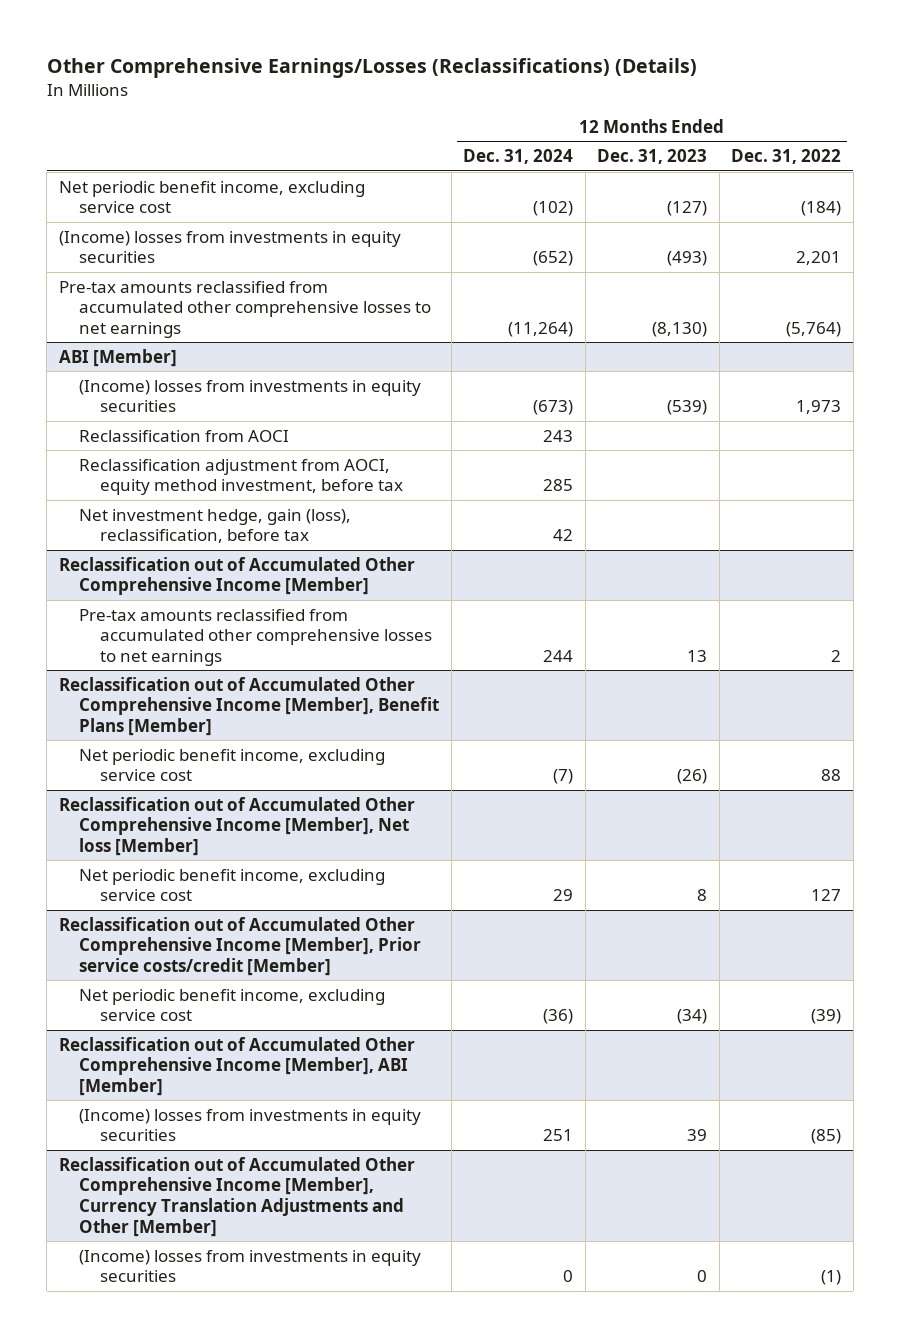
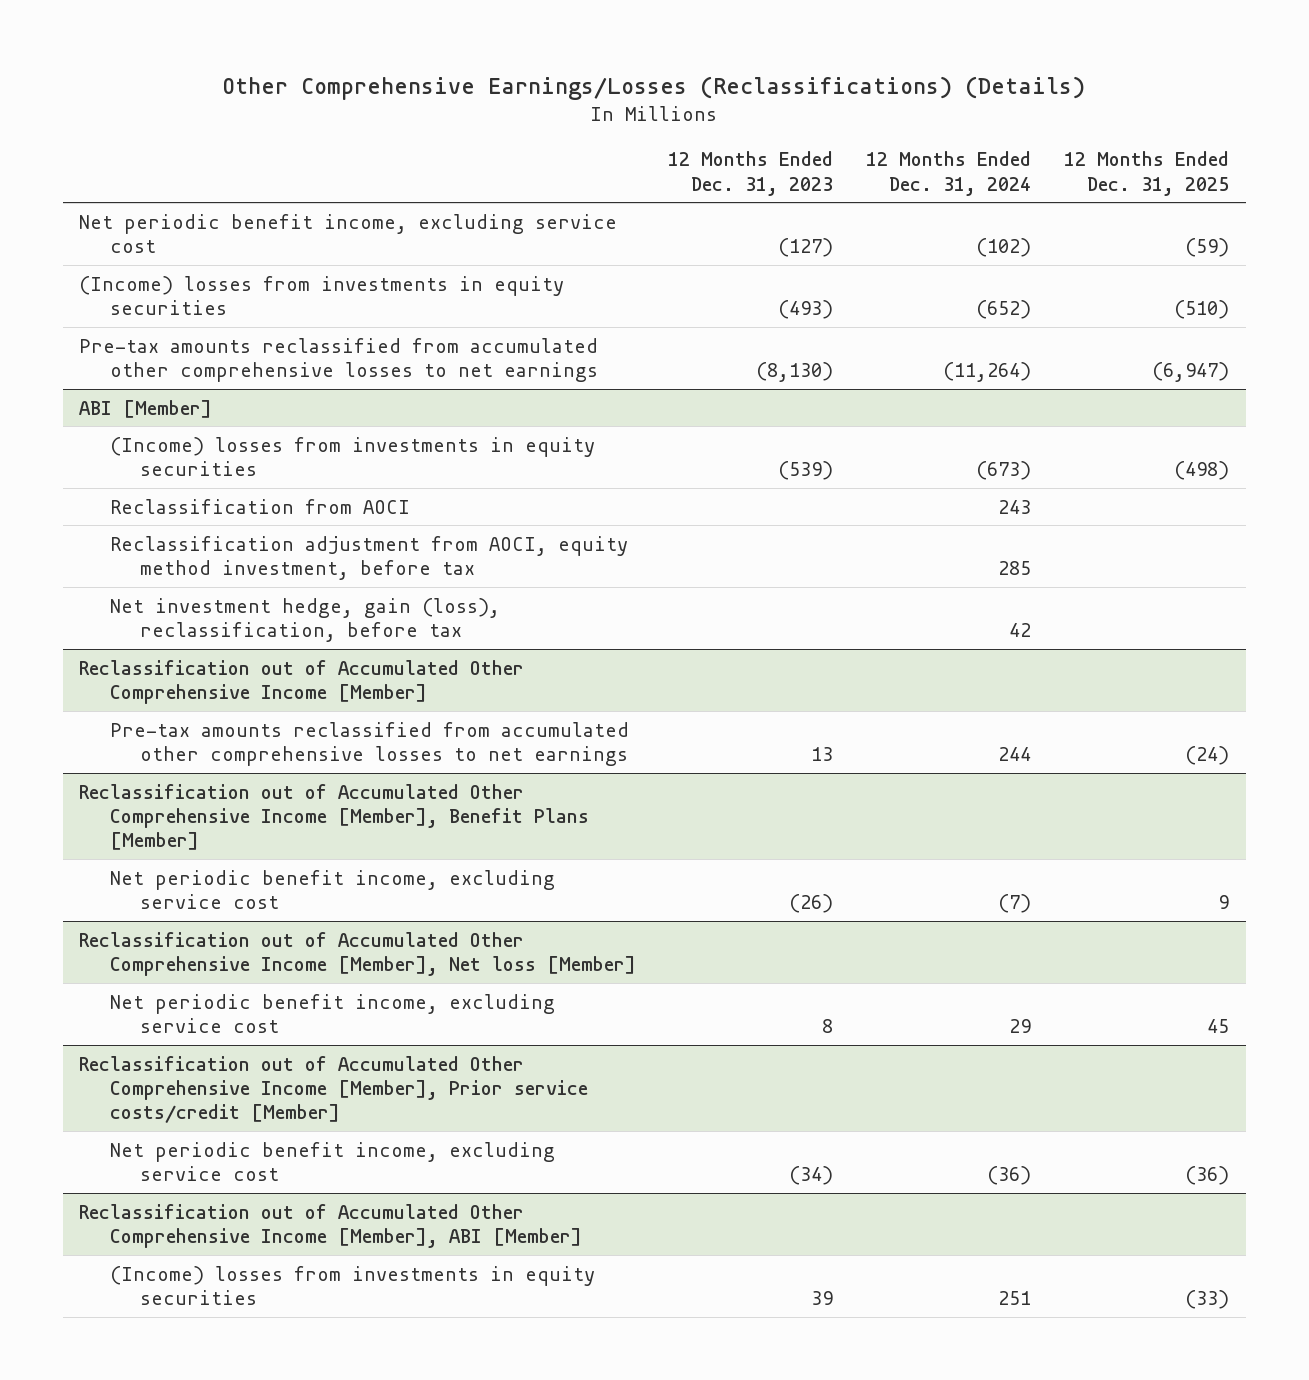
[731,149,842,165] Dec. 31, 2022 -> none
none -> [1064,151,1230,196] 12 Months Ended Dec. 31, 2025
[58,1156,415,1237] Reclassification out of Accumulated Other Comprehensive Income [Member], Currency Translation Adjustments and Other [Member] -> none
[79,1249,422,1283] (Income) losses from investments in equity securities -> none

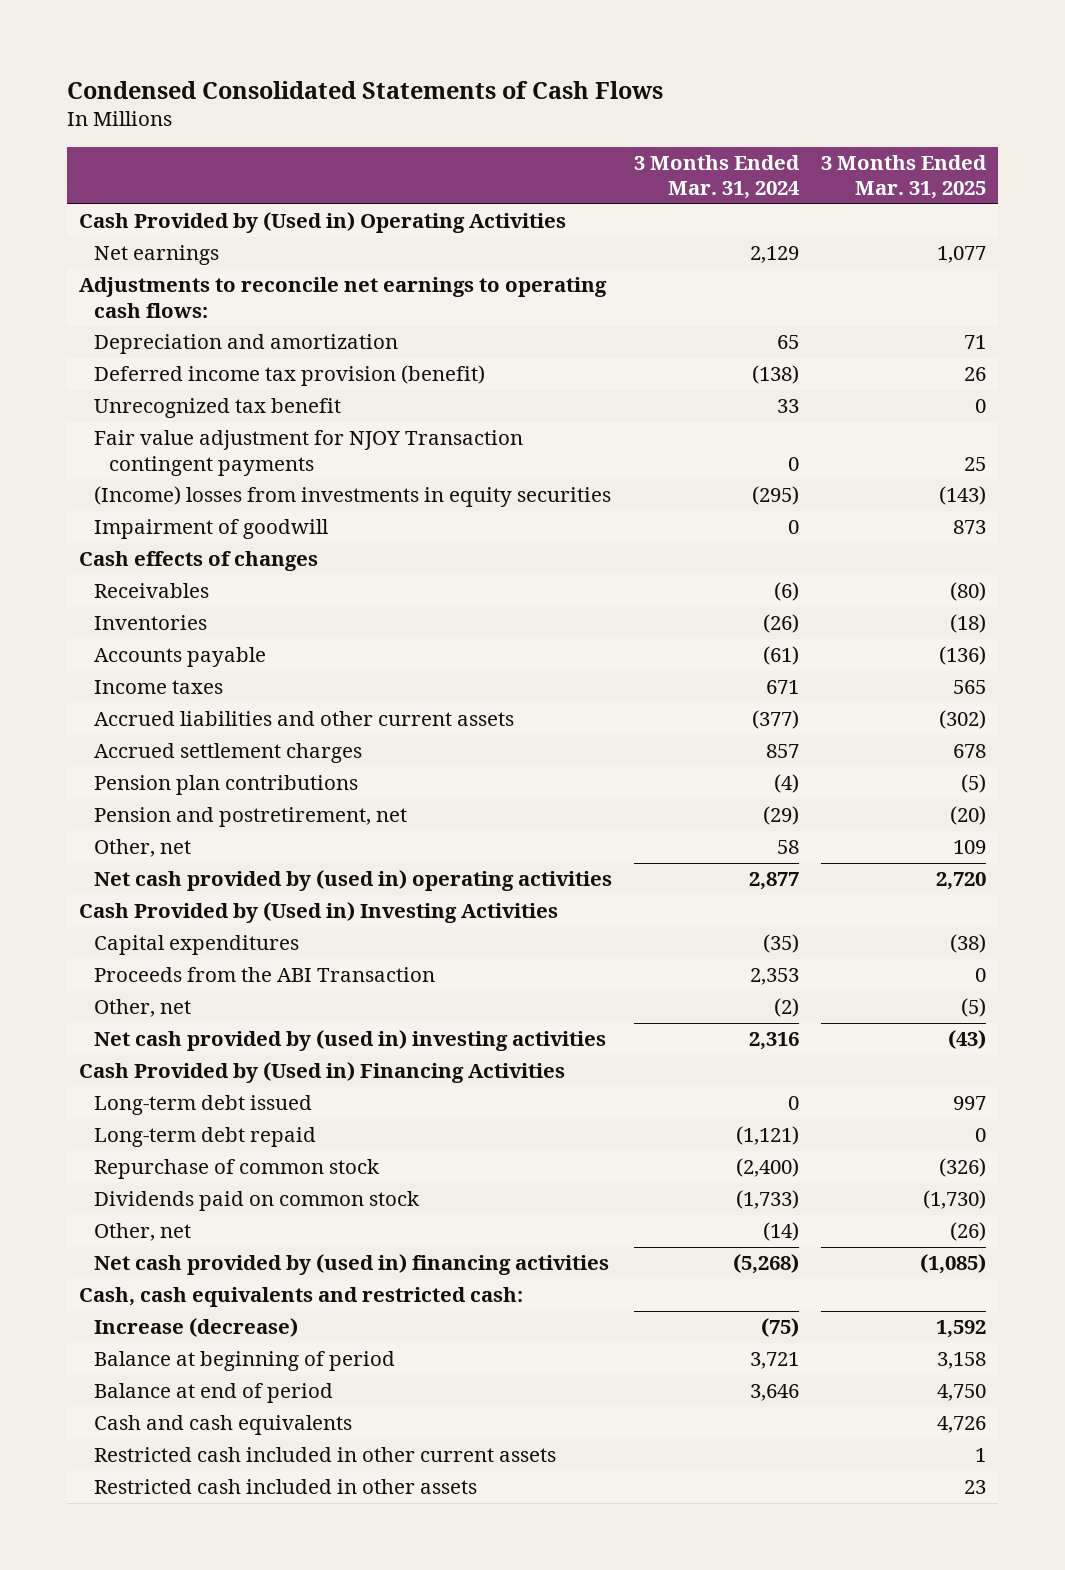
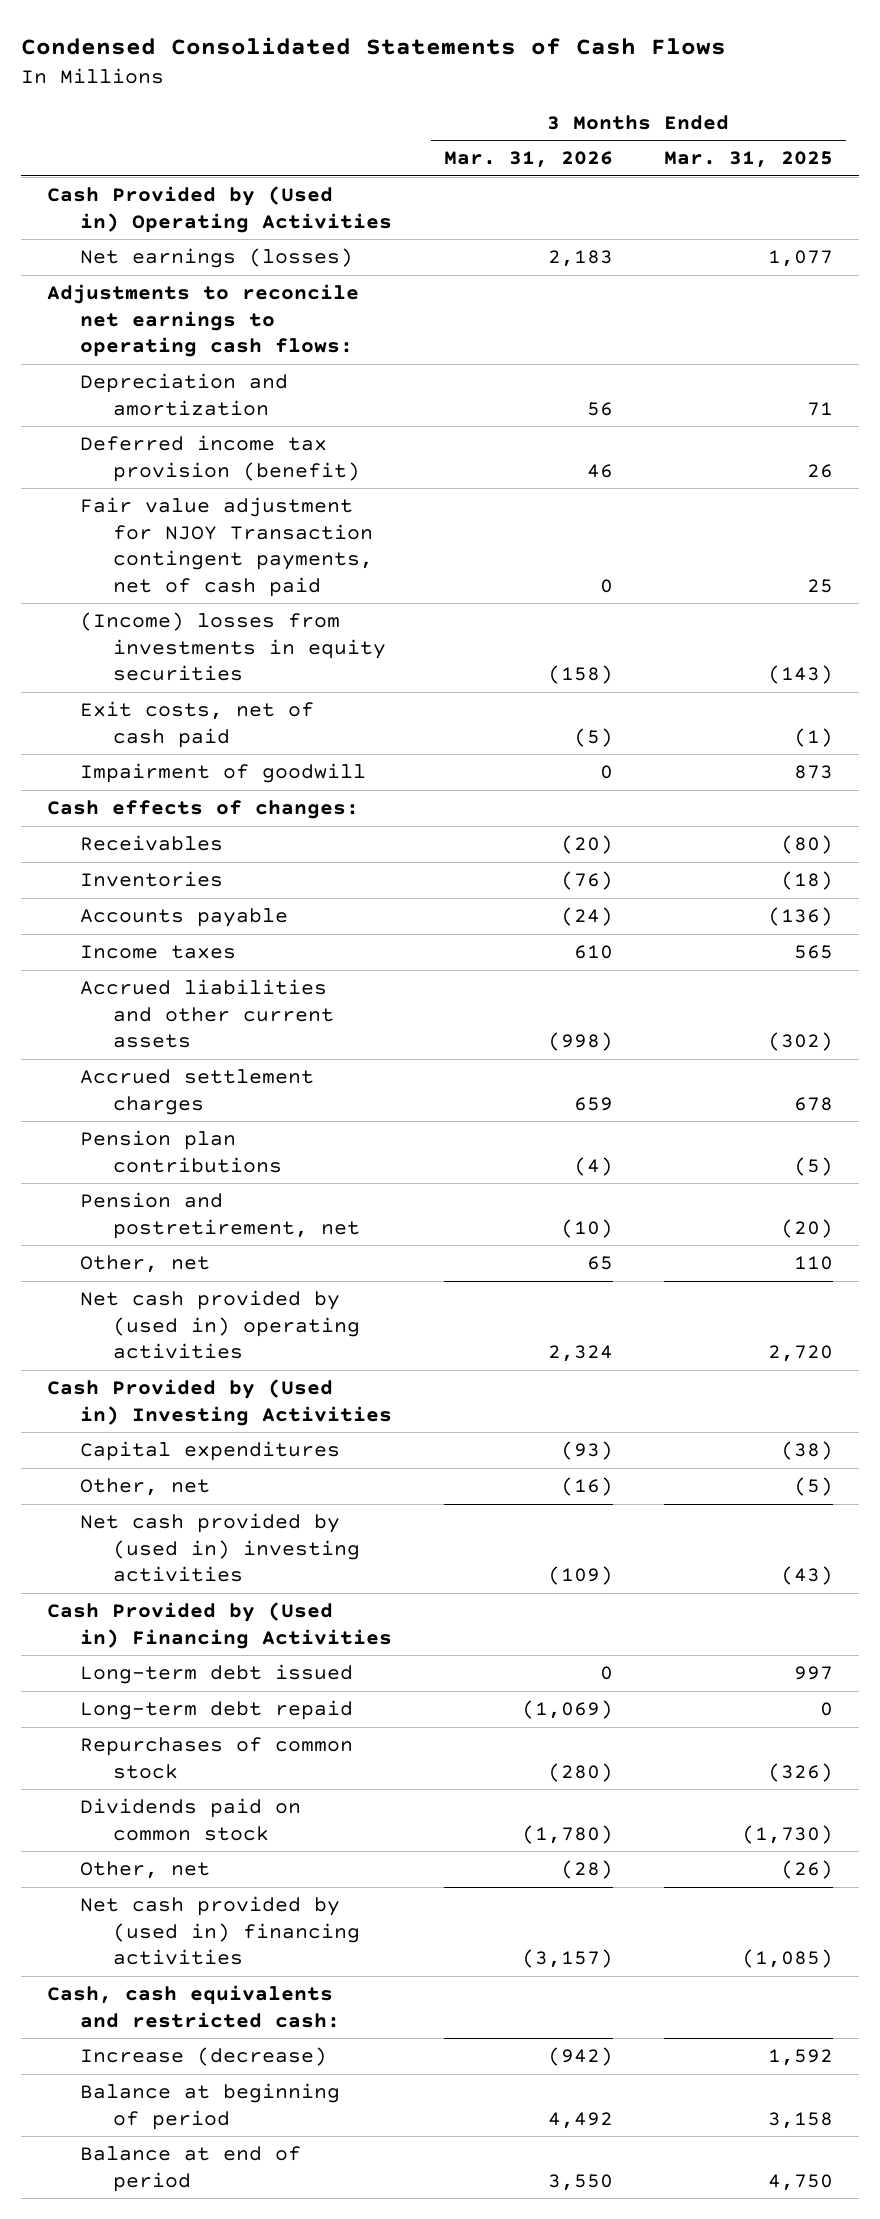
[634,154,801,200] 3 Months Ended Mar. 31, 2024 -> none
none -> [443,151,613,169] Mar. 31, 2026
[93,245,219,266] Net earnings -> [80,248,354,269] Net earnings (losses)
[93,398,341,419] Unrecognized tax benefit -> none
[93,430,523,476] Fair value adjustment for NJOY Transaction contingent payments -> [80,497,374,597] Fair value adjustment for NJOY Transaction contingent payments, net of cash paid
none -> [80,701,315,748] Exit costs, net of cash paid
[78,551,318,572] Cash effects of changes -> [46,800,359,820] Cash effects of changes:
[953,840,987,855] 109 -> [794,1256,834,1271] 110
[93,967,435,983] Proceeds from the ABI Transaction -> none
[93,1159,380,1180] Repurchase of common stock -> [80,1737,354,1779] Repurchases of common stock
[93,1415,352,1436] Cash and cash equivalents -> none
[93,1447,556,1463] Restricted cash included in other current assets -> none
[93,1479,477,1495] Restricted cash included in other assets -> none

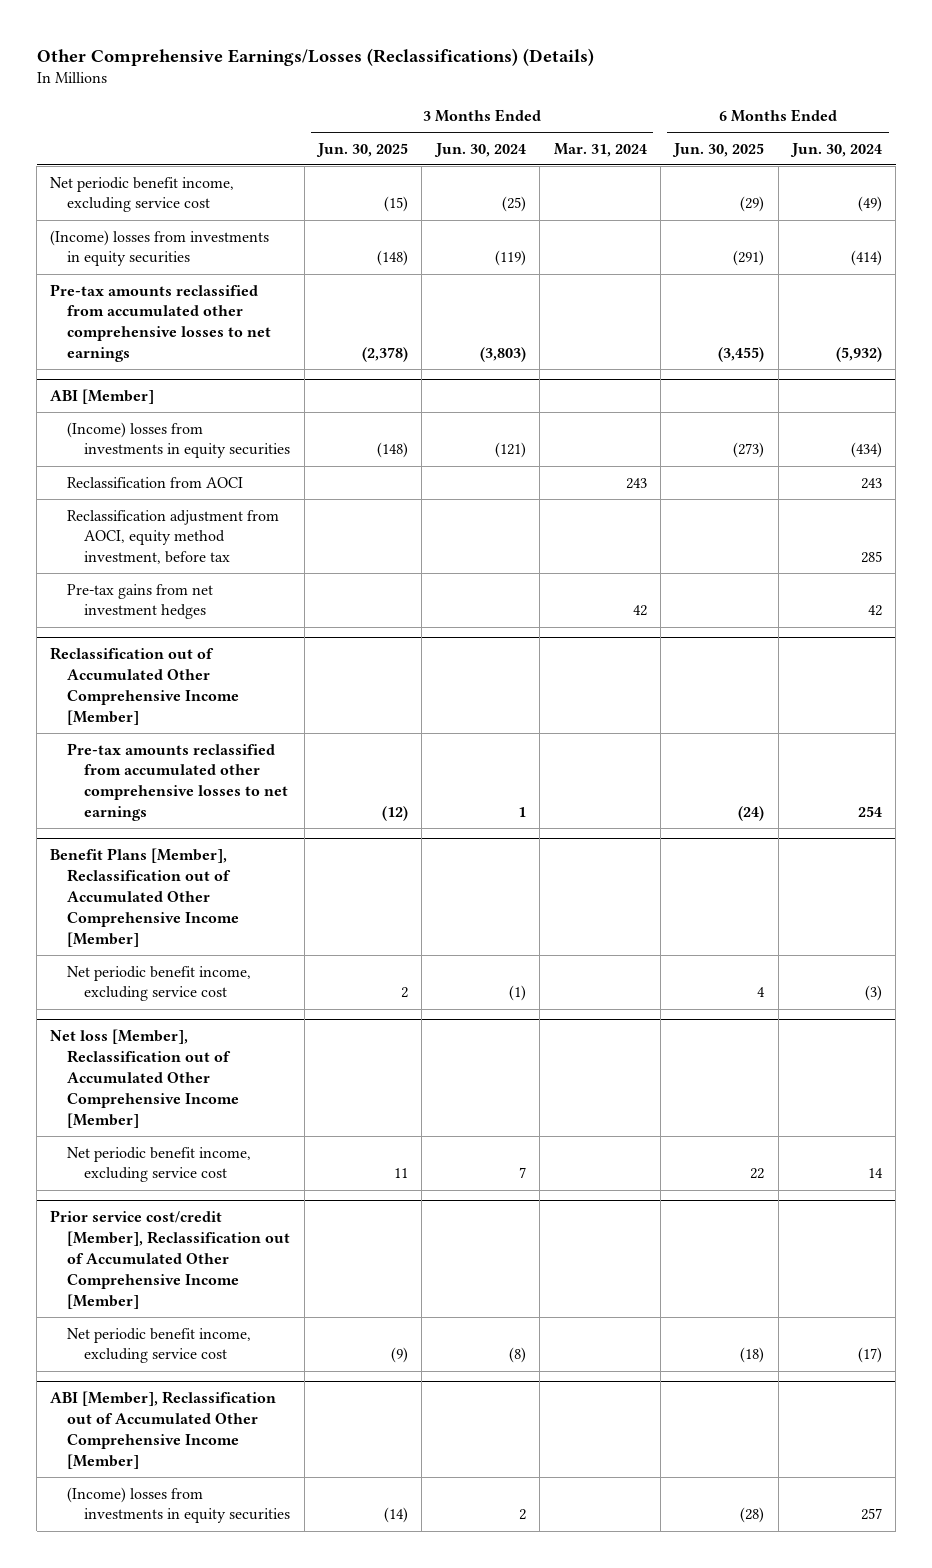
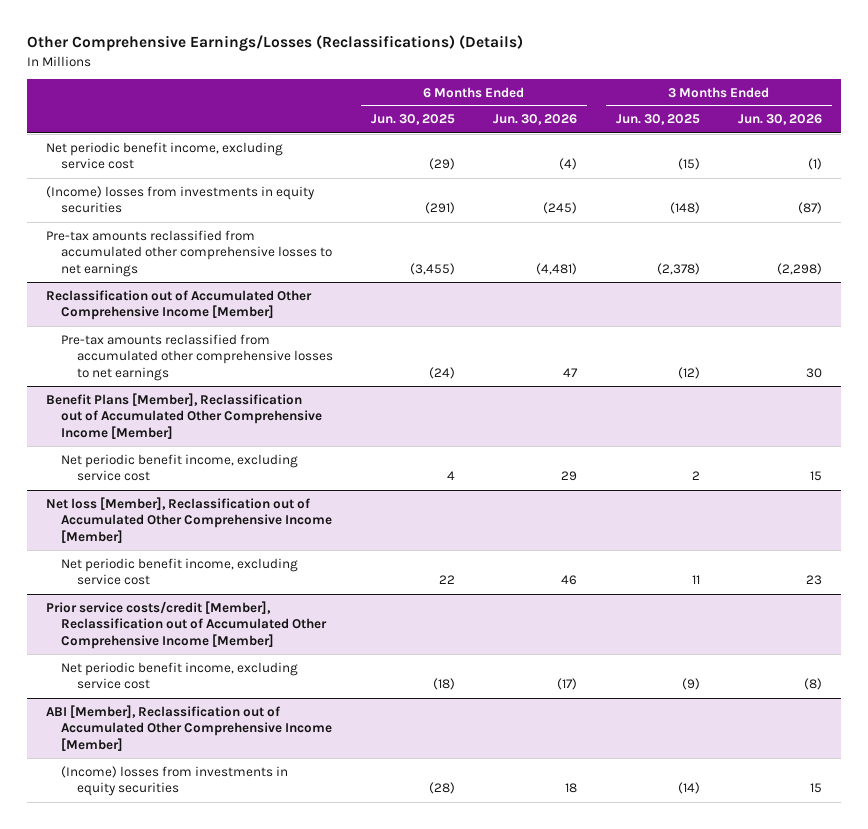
[433,142,526,157] Jun. 30, 2024 -> none
[553,142,647,157] Mar. 31, 2024 -> none
[789,142,882,157] Jun. 30, 2024 -> none
none -> [493,114,578,126] Jun. 30, 2026
none -> [737,114,822,126] Jun. 30, 2026
[50,389,155,405] ABI [Member] -> none
[67,421,291,459] (Income) losses from investments in equity securities -> none
[67,476,244,488] Reclassification from AOCI -> none
[67,509,280,565] Reclassification adjustment from AOCI, equity method investment, before tax -> none
[67,583,214,620] Pre-tax gains from net investment hedges -> none
[50,1210,291,1309] Prior service cost/credit [Member], Reclassification out of Accumulated Other Comprehensive Income [Member] -> [45,600,328,650] Prior service costs/credit [Member], Reclassification out of Accumulated Other Comprehensive Income [Member]

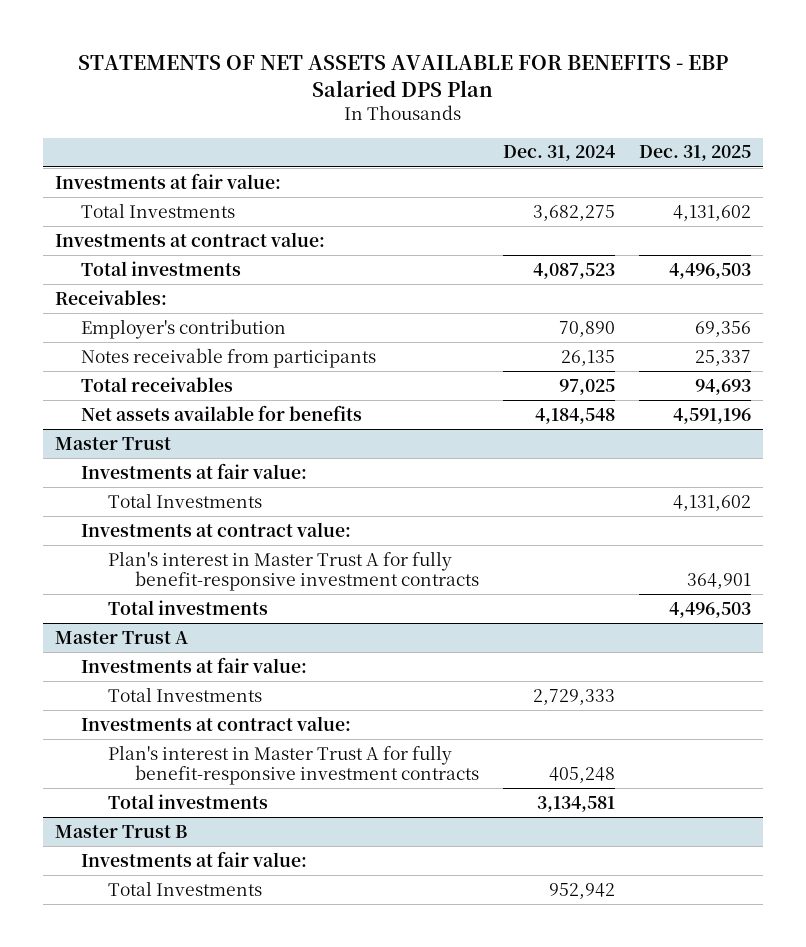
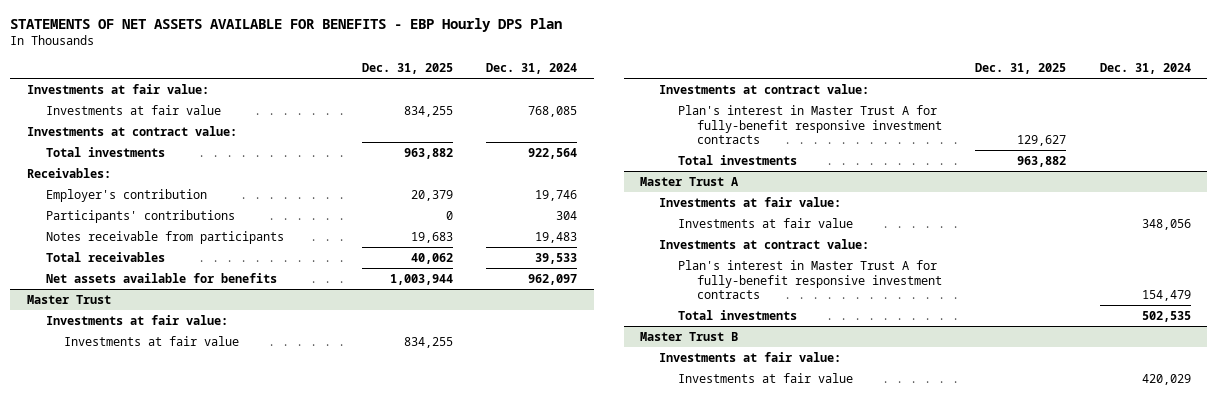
[78,54,729,97] STATEMENTS OF NET ASSETS AVAILABLE FOR BENEFITS - EBP Salaried DPS Plan -> [9,17,562,32] STATEMENTS OF NET ASSETS AVAILABLE FOR BENEFITS - EBP Hourly DPS Plan
[81,202,236,218] Total Investments -> [45,105,221,116] Investments at fair value
[532,204,615,221] 3,682,275 -> [528,106,578,118] 768,085
[673,204,752,221] 4,131,602 -> [403,106,453,118] 834,255
[532,262,615,279] 4,087,523 -> [528,148,578,160] 922,564
[669,262,752,279] 4,496,503 -> [403,148,453,160] 963,882
[558,320,615,337] 70,890 -> [535,190,578,202] 19,746
[695,320,752,337] 69,356 -> [410,190,453,202] 20,379
none -> [45,210,235,224] Participants' contributions
[560,349,615,366] 26,135 -> [535,232,578,244] 19,483
[695,349,752,366] 25,337 -> [410,232,453,244] 19,683
[558,378,615,395] 97,025 -> [535,253,578,265] 39,533
[695,378,752,395] 94,693 -> [410,253,453,265] 40,062
[534,407,615,424] 4,184,548 -> [528,274,578,286] 962,097
[673,407,752,424] 4,591,196 -> [389,274,453,286] 1,003,944
[108,492,263,508] Total Investments -> [64,336,240,347] Investments at fair value
[673,494,752,511] 4,131,602 -> [403,337,453,349] 834,255
[108,550,479,591] Plan's interest in Master Trust A for fully benefit-responsive investment contracts -> [678,105,943,144] Plan's interest in Master Trust A for fully-benefit responsive investment contracts
[687,572,752,589] 364,901 -> [1017,134,1067,146] 129,627
[669,601,752,618] 4,496,503 -> [1017,156,1067,168] 963,882
[108,686,263,702] Total Investments -> [678,218,854,229] Investments at fair value
[532,688,615,705] 2,729,333 -> [1141,219,1191,231] 348,056
[108,744,479,785] Plan's interest in Master Trust A for fully benefit-responsive investment contracts -> [678,260,943,299] Plan's interest in Master Trust A for fully-benefit responsive investment contracts
[548,766,615,783] 405,248 -> [1141,289,1191,301] 154,479
[536,795,615,812] 3,134,581 -> [1141,311,1191,323] 502,535
[108,880,263,896] Total Investments -> [678,373,854,384] Investments at fair value
[548,882,615,899] 952,942 -> [1141,374,1191,386] 420,029

